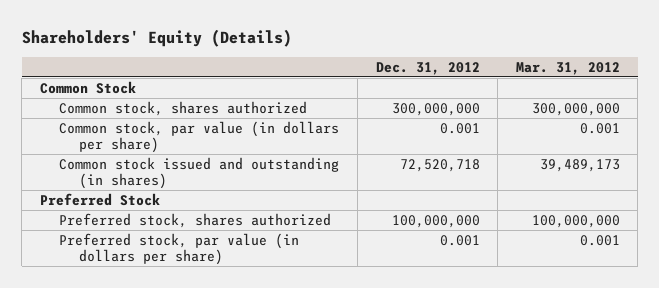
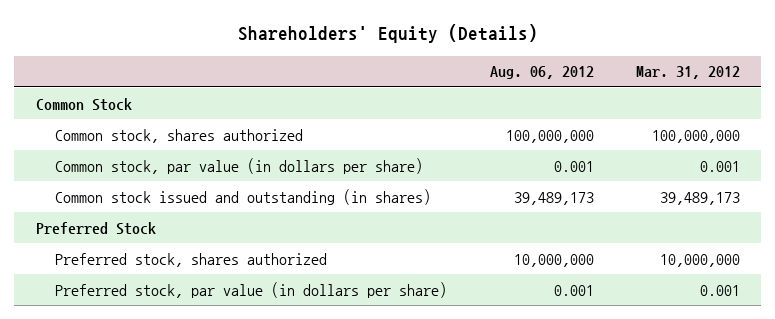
[375,61,480,75] Dec. 31, 2012 -> none
none -> [489,66,594,80] Aug. 06, 2012
[531,102,620,116] 300,000,000 -> [651,129,740,143] 100,000,000
[531,214,620,228] 100,000,000 -> [659,253,740,267] 10,000,000

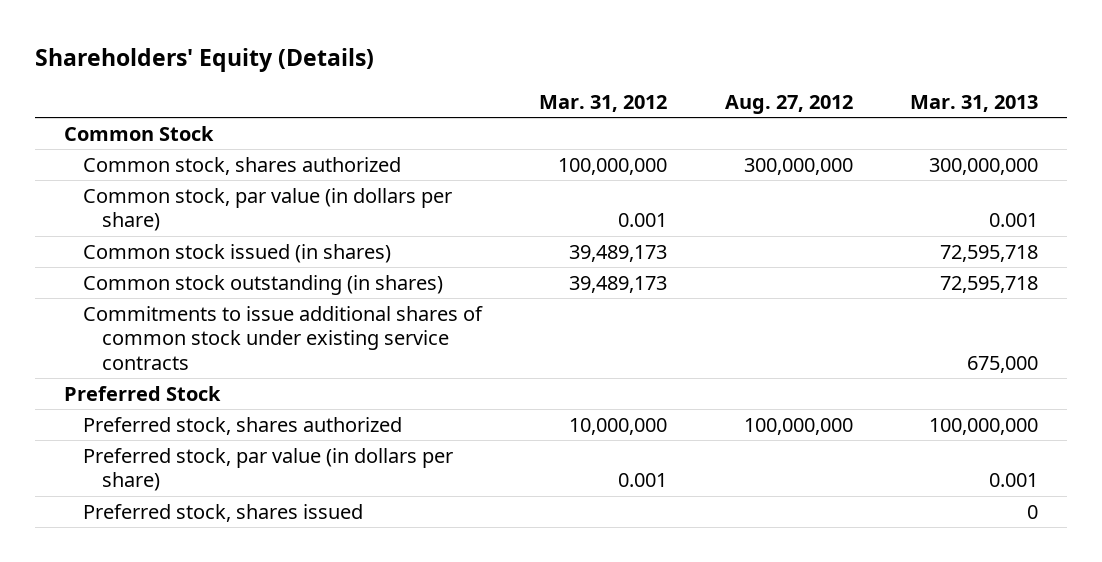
[489,66,594,80] Aug. 06, 2012 -> none
none -> [724,94,853,114] Aug. 27, 2012
none -> [910,94,1039,112] Mar. 31, 2013
[55,188,432,205] Common stock issued and outstanding (in shares) -> [82,243,391,263] Common stock issued (in shares)
none -> [82,274,443,295] Common stock outstanding (in shares)
none -> [82,305,483,370] Commitments to issue additional shares of common stock under existing service contracts
none -> [82,503,363,522] Preferred stock, shares issued

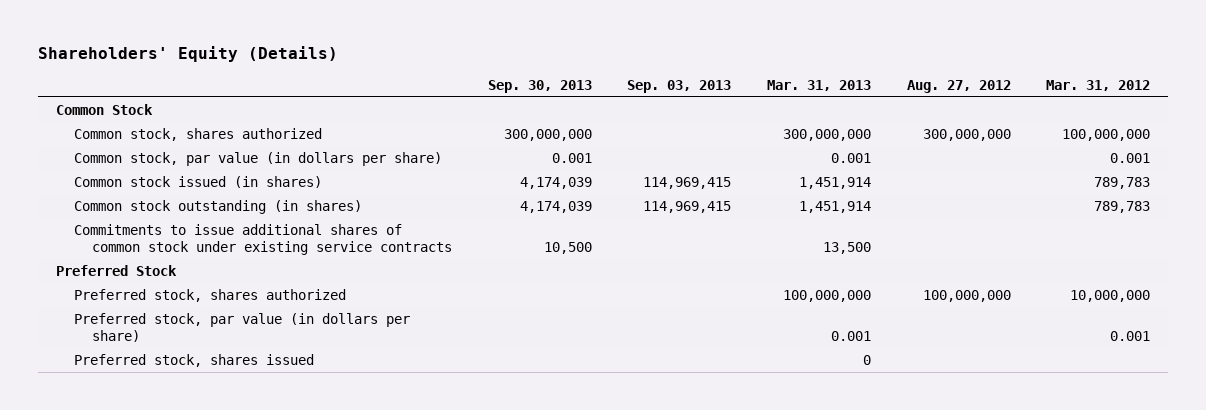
none -> [487,79,592,93] Sep. 30, 2013
none -> [627,79,732,93] Sep. 03, 2013
[569,244,668,262] 39,489,173 -> [1094,176,1151,189] 789,783
[940,244,1039,262] 72,595,718 -> [799,176,872,189] 1,451,914
[569,275,668,293] 39,489,173 -> [1094,200,1151,213] 789,783
[940,275,1039,293] 72,595,718 -> [799,200,872,213] 1,451,914
[967,355,1039,373] 675,000 -> [823,242,872,255] 13,500

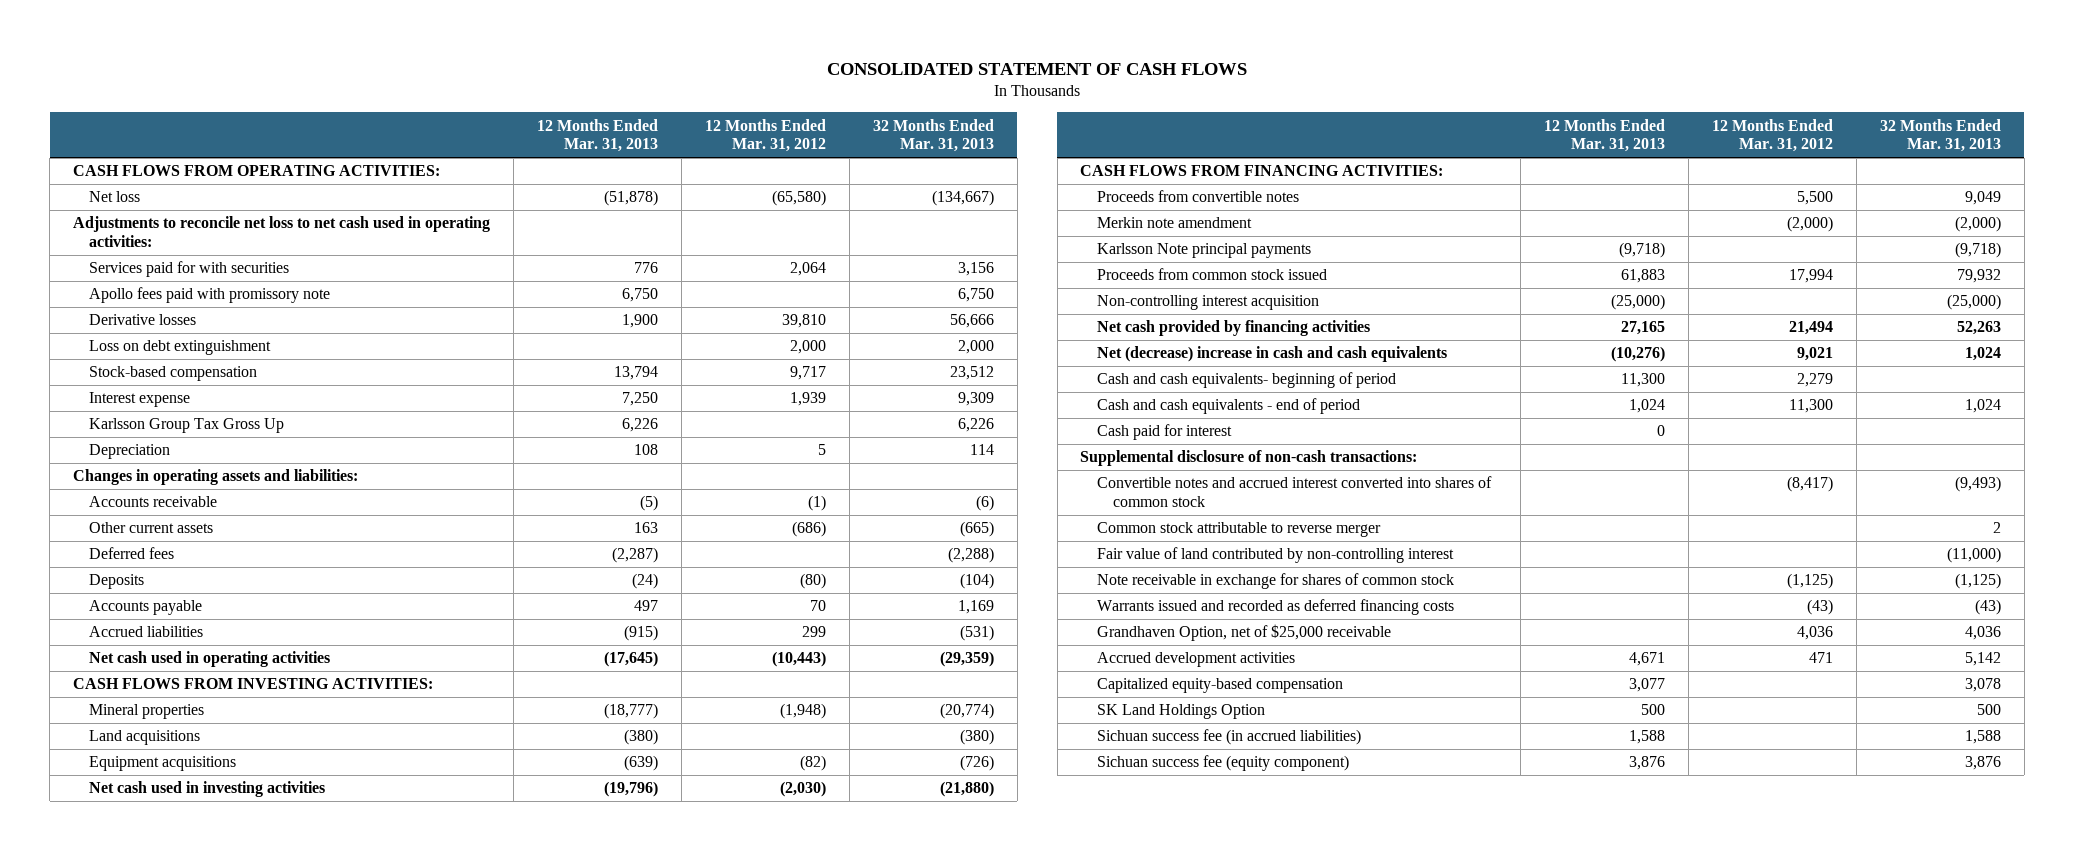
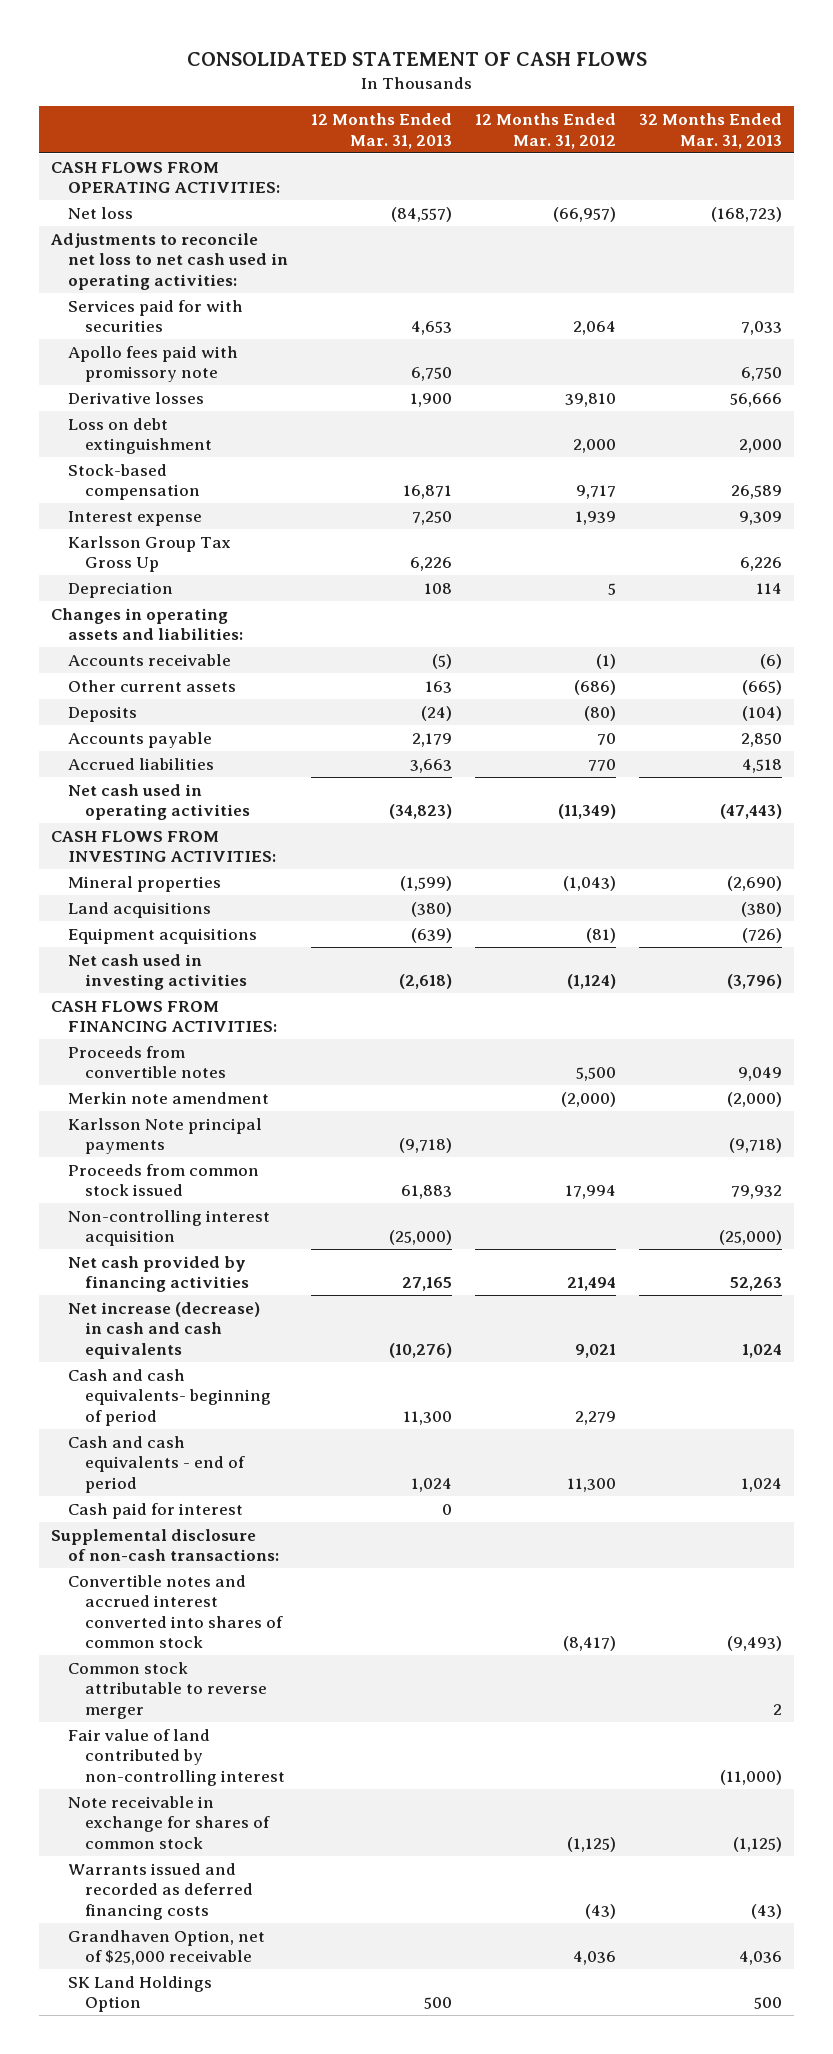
[603,190,658,207] (51,878) -> [391,206,453,222] (84,557)
[771,190,826,207] (65,580) -> [553,206,617,222] (66,957)
[931,190,994,207] (134,667) -> [711,206,783,222] (168,723)
[633,262,658,274] 776 -> [411,321,453,336] 4,653
[957,262,994,277] 3,156 -> [741,321,783,336] 7,033
[613,366,658,381] 13,794 -> [403,485,453,500] 16,871
[949,366,994,381] 23,512 -> [731,485,783,500] 26,589
[89,547,175,560] Deferred fees -> none
[633,600,658,612] 497 -> [412,732,453,747] 2,179
[957,600,994,615] 1,169 -> [741,732,783,747] 2,850
[623,625,658,642] (915) -> [410,758,453,773] 3,663
[801,626,826,638] 299 -> [588,758,617,771] 770
[959,625,994,642] (531) -> [742,758,783,773] 4,518
[603,651,658,668] (17,645) -> [389,804,453,820] (34,823)
[771,651,826,668] (10,443) -> [558,804,617,820] (11,349)
[939,651,994,668] (29,359) -> [720,804,783,820] (47,443)
[603,703,658,720] (18,777) -> [400,875,453,891] (1,599)
[779,703,826,720] (1,948) -> [563,875,617,891] (1,043)
[939,703,994,720] (20,774) -> [727,875,783,891] (2,690)
[799,755,826,772] (82) -> [586,927,617,943] (81)
[603,781,658,798] (19,796) -> [399,974,453,990] (2,618)
[779,781,826,798] (2,030) -> [567,974,617,990] (1,124)
[939,781,994,798] (21,880) -> [727,974,783,990] (3,796)
[1096,346,1447,363] Net (decrease) increase in cash and cash equivalents -> [67,1301,260,1359] Net increase (decrease) in cash and cash equivalents
[1096,652,1295,668] Accrued development activities -> none
[1096,678,1343,694] Capitalized equity-based compensation -> none
[1096,729,1361,746] Sichuan success fee (in accrued liabilities) -> none
[1096,755,1349,772] Sichuan success fee (equity component) -> none

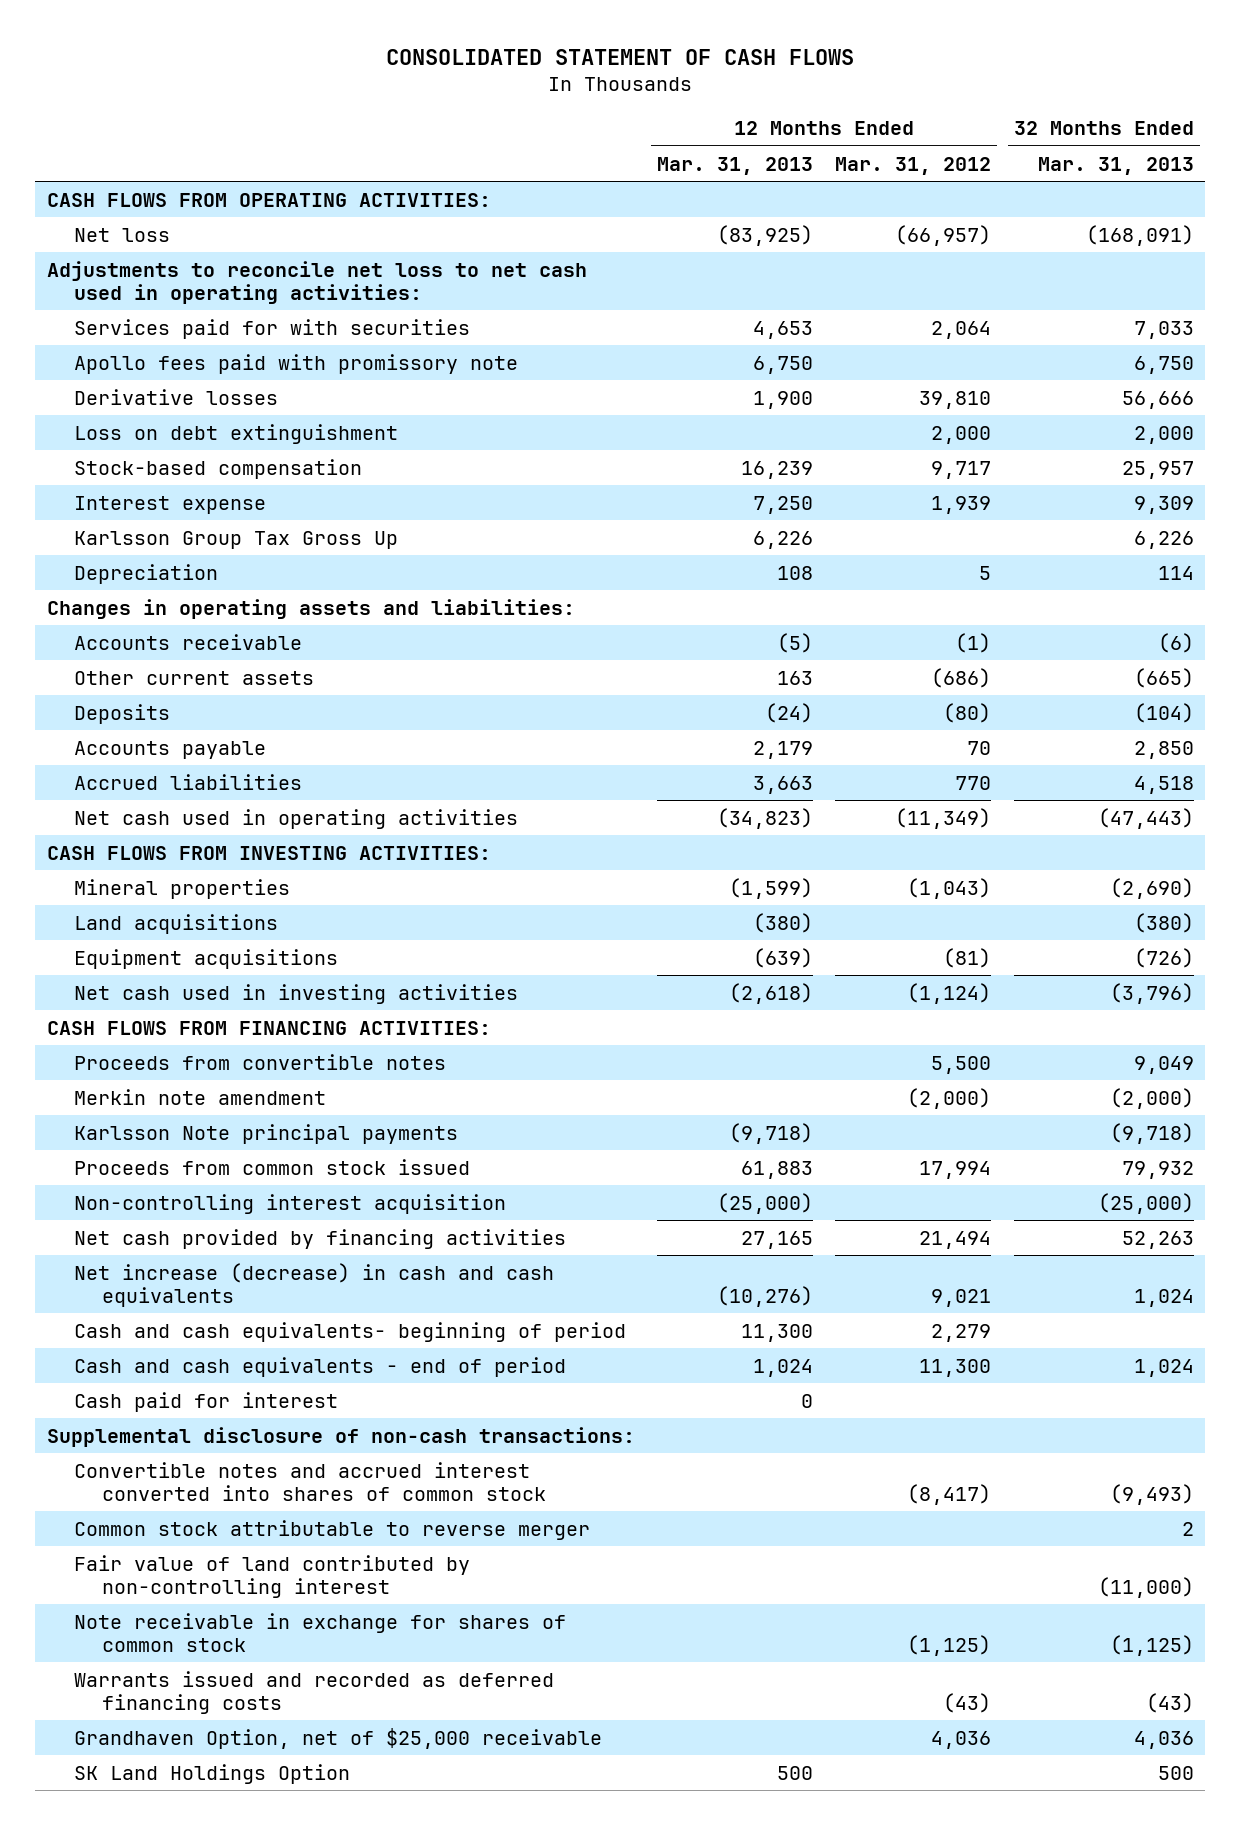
[391,206,453,222] (84,557) -> [717,224,814,246] (83,925)
[711,206,783,222] (168,723) -> [1085,224,1194,246] (168,091)
[403,485,453,500] 16,871 -> [741,460,814,479] 16,239
[731,485,783,500] 26,589 -> [1121,460,1194,479] 25,957

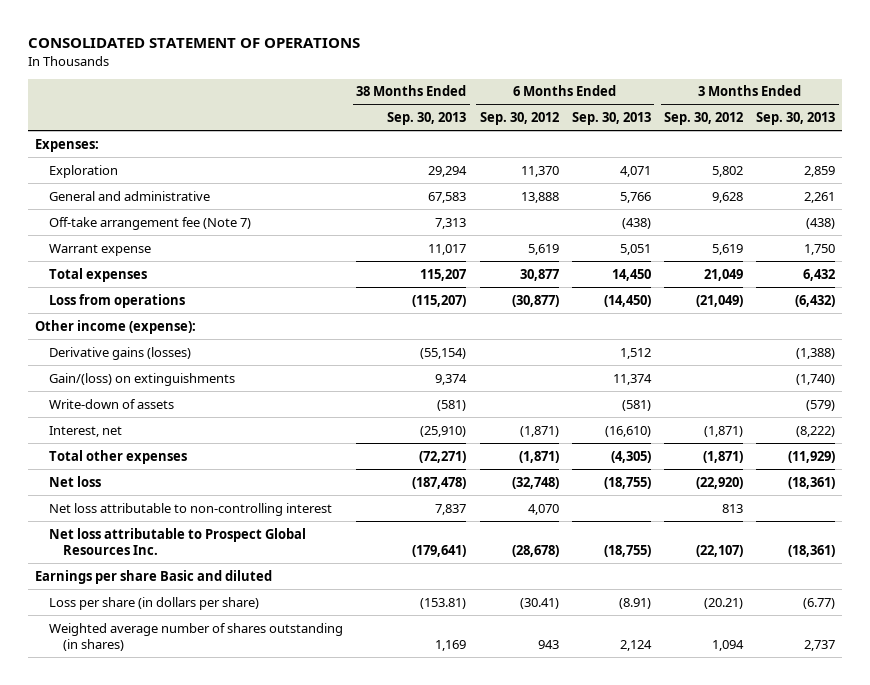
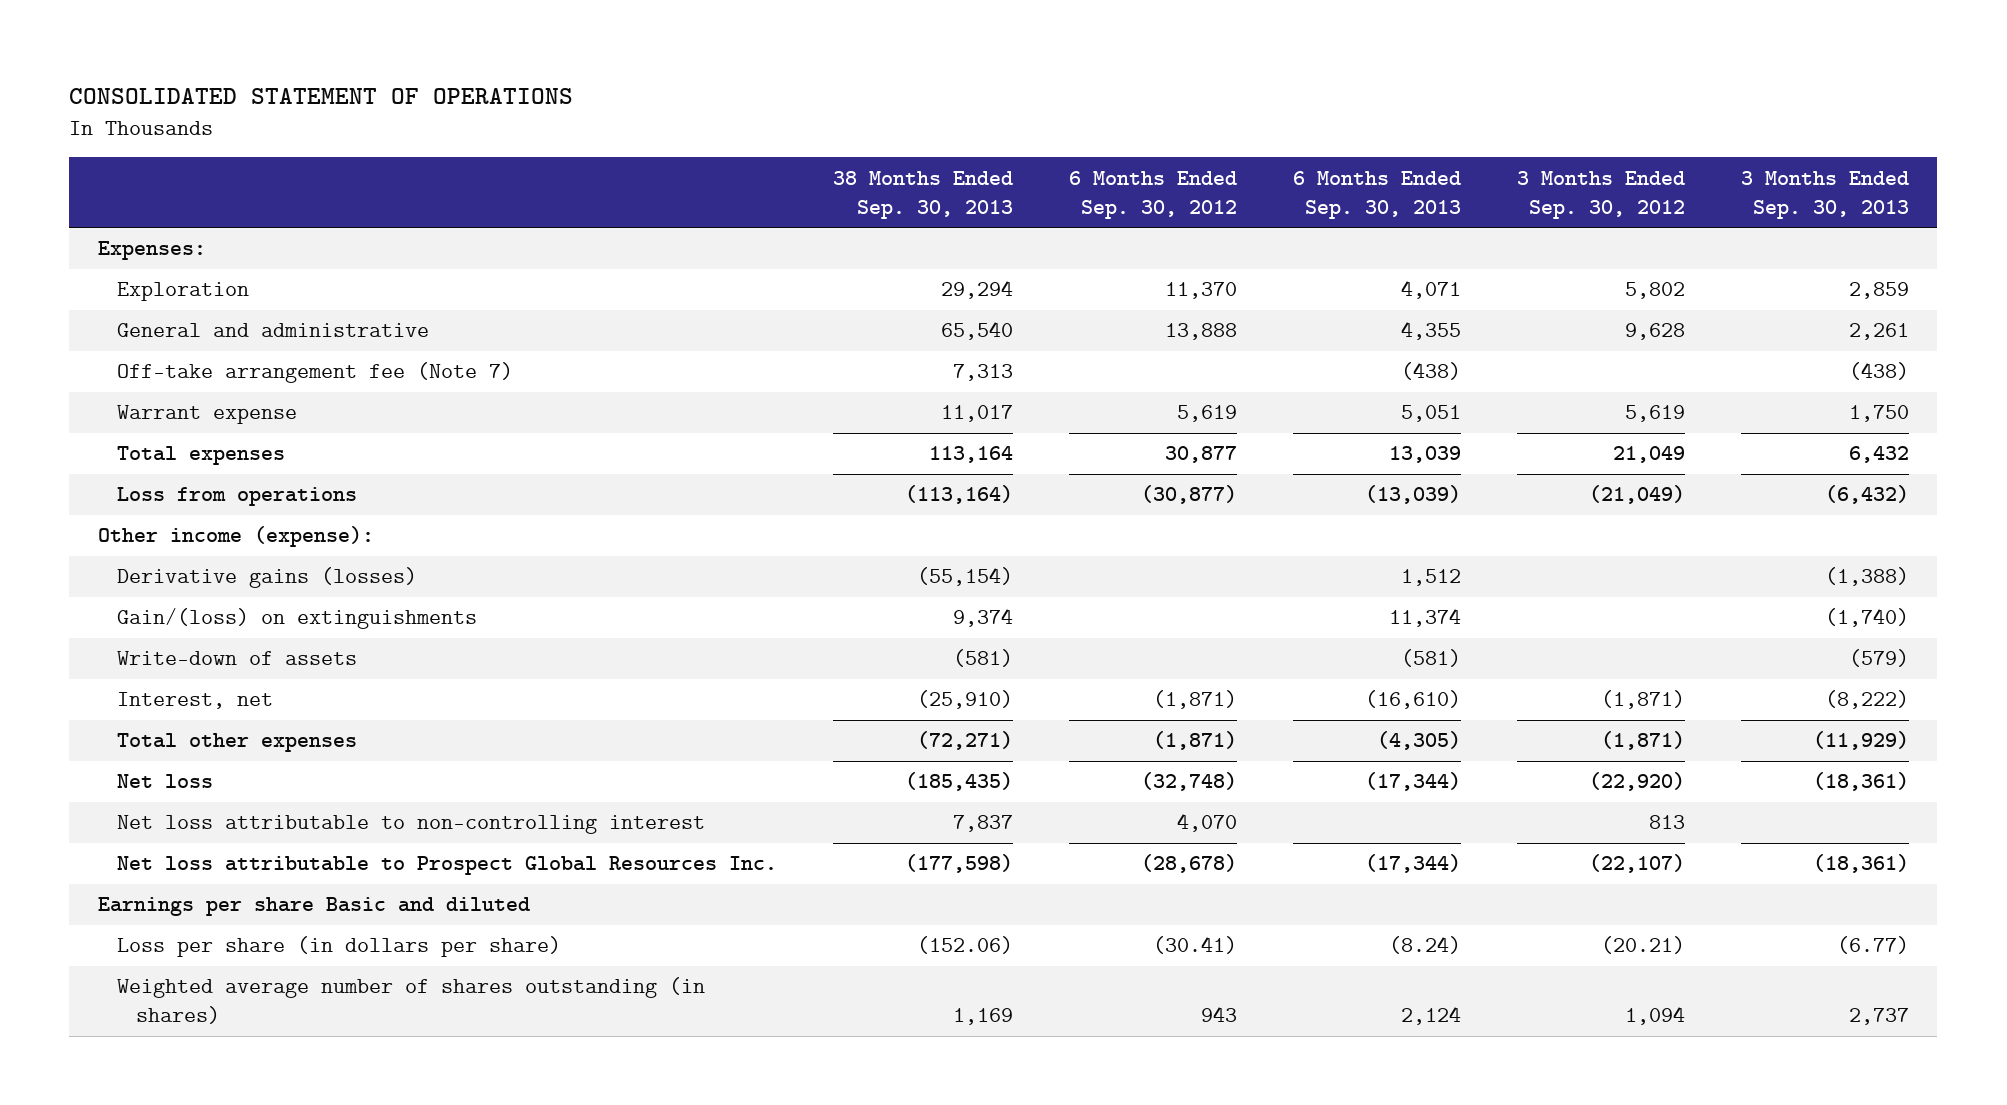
[428,191,467,203] 67,583 -> [940,321,1013,341] 65,540
[619,191,651,203] 5,766 -> [1401,321,1462,341] 4,355
[420,268,467,281] 115,207 -> [928,446,1013,464] 113,164
[611,268,651,281] 14,450 -> [1389,446,1462,464] 13,039
[412,294,467,307] (115,207) -> [904,485,1013,505] (113,164)
[603,294,651,307] (14,450) -> [1365,485,1462,505] (13,039)
[412,476,467,489] (187,478) -> [904,772,1013,792] (185,435)
[603,476,651,489] (18,755) -> [1365,772,1462,792] (17,344)
[412,544,467,557] (179,641) -> [904,854,1013,874] (177,598)
[603,544,651,557] (18,755) -> [1365,854,1462,874] (17,344)
[420,597,467,609] (153.81) -> [916,936,1013,955] (152.06)
[618,597,651,609] (8.91) -> [1389,936,1462,955] (8.24)

